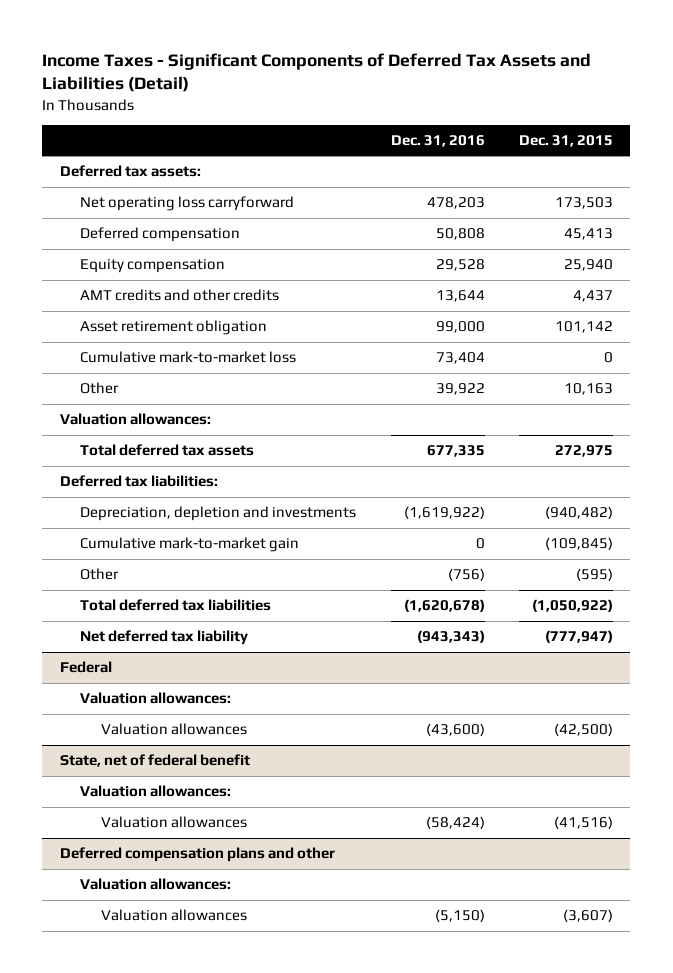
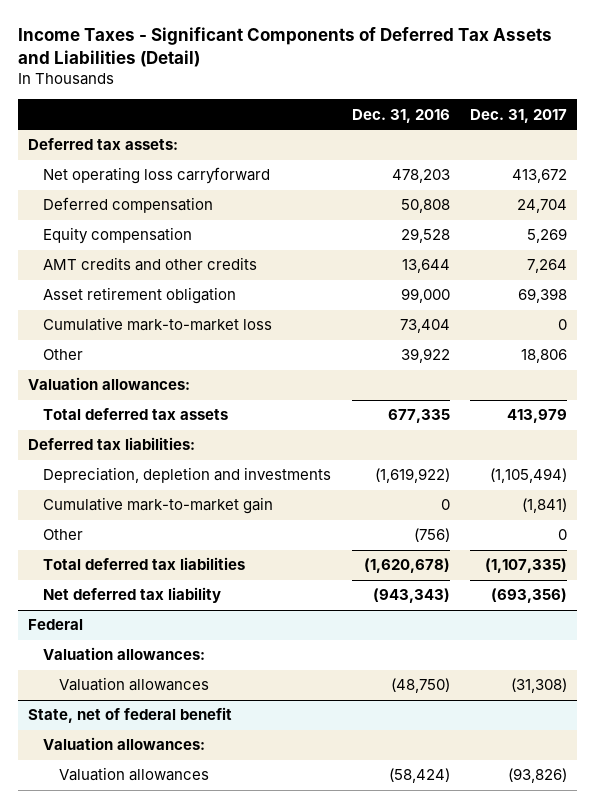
[519,134,614,147] Dec. 31, 2015 -> none
none -> [469,108,567,123] Dec. 31, 2017
[425,723,485,737] (43,600) -> [390,678,450,694] (48,750)
[59,847,335,863] Deferred compensation plans and other -> none
[80,878,232,891] Valuation allowances: -> none
[100,909,247,922] Valuation allowances -> none

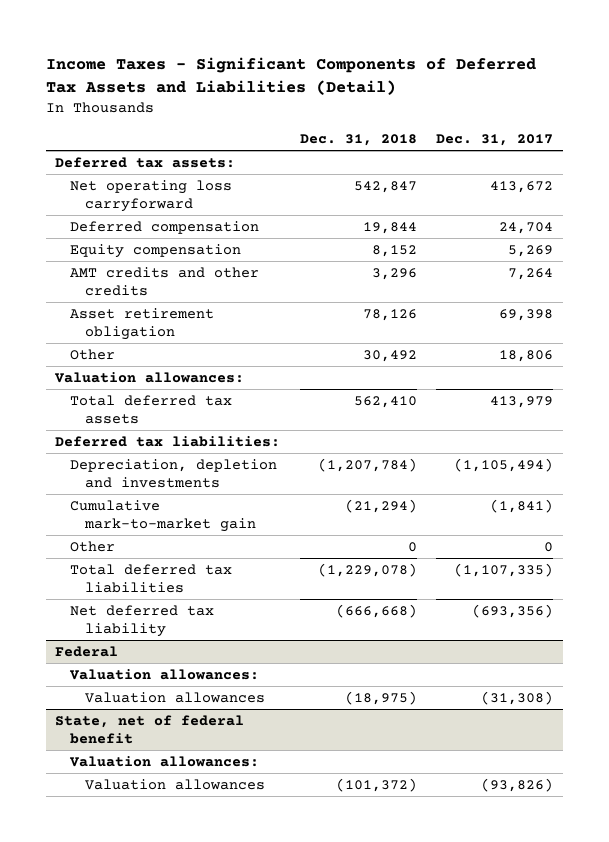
[351,108,450,123] Dec. 31, 2016 -> none
none -> [299,134,417,147] Dec. 31, 2018
[43,317,273,332] Cumulative mark-to-market loss -> none

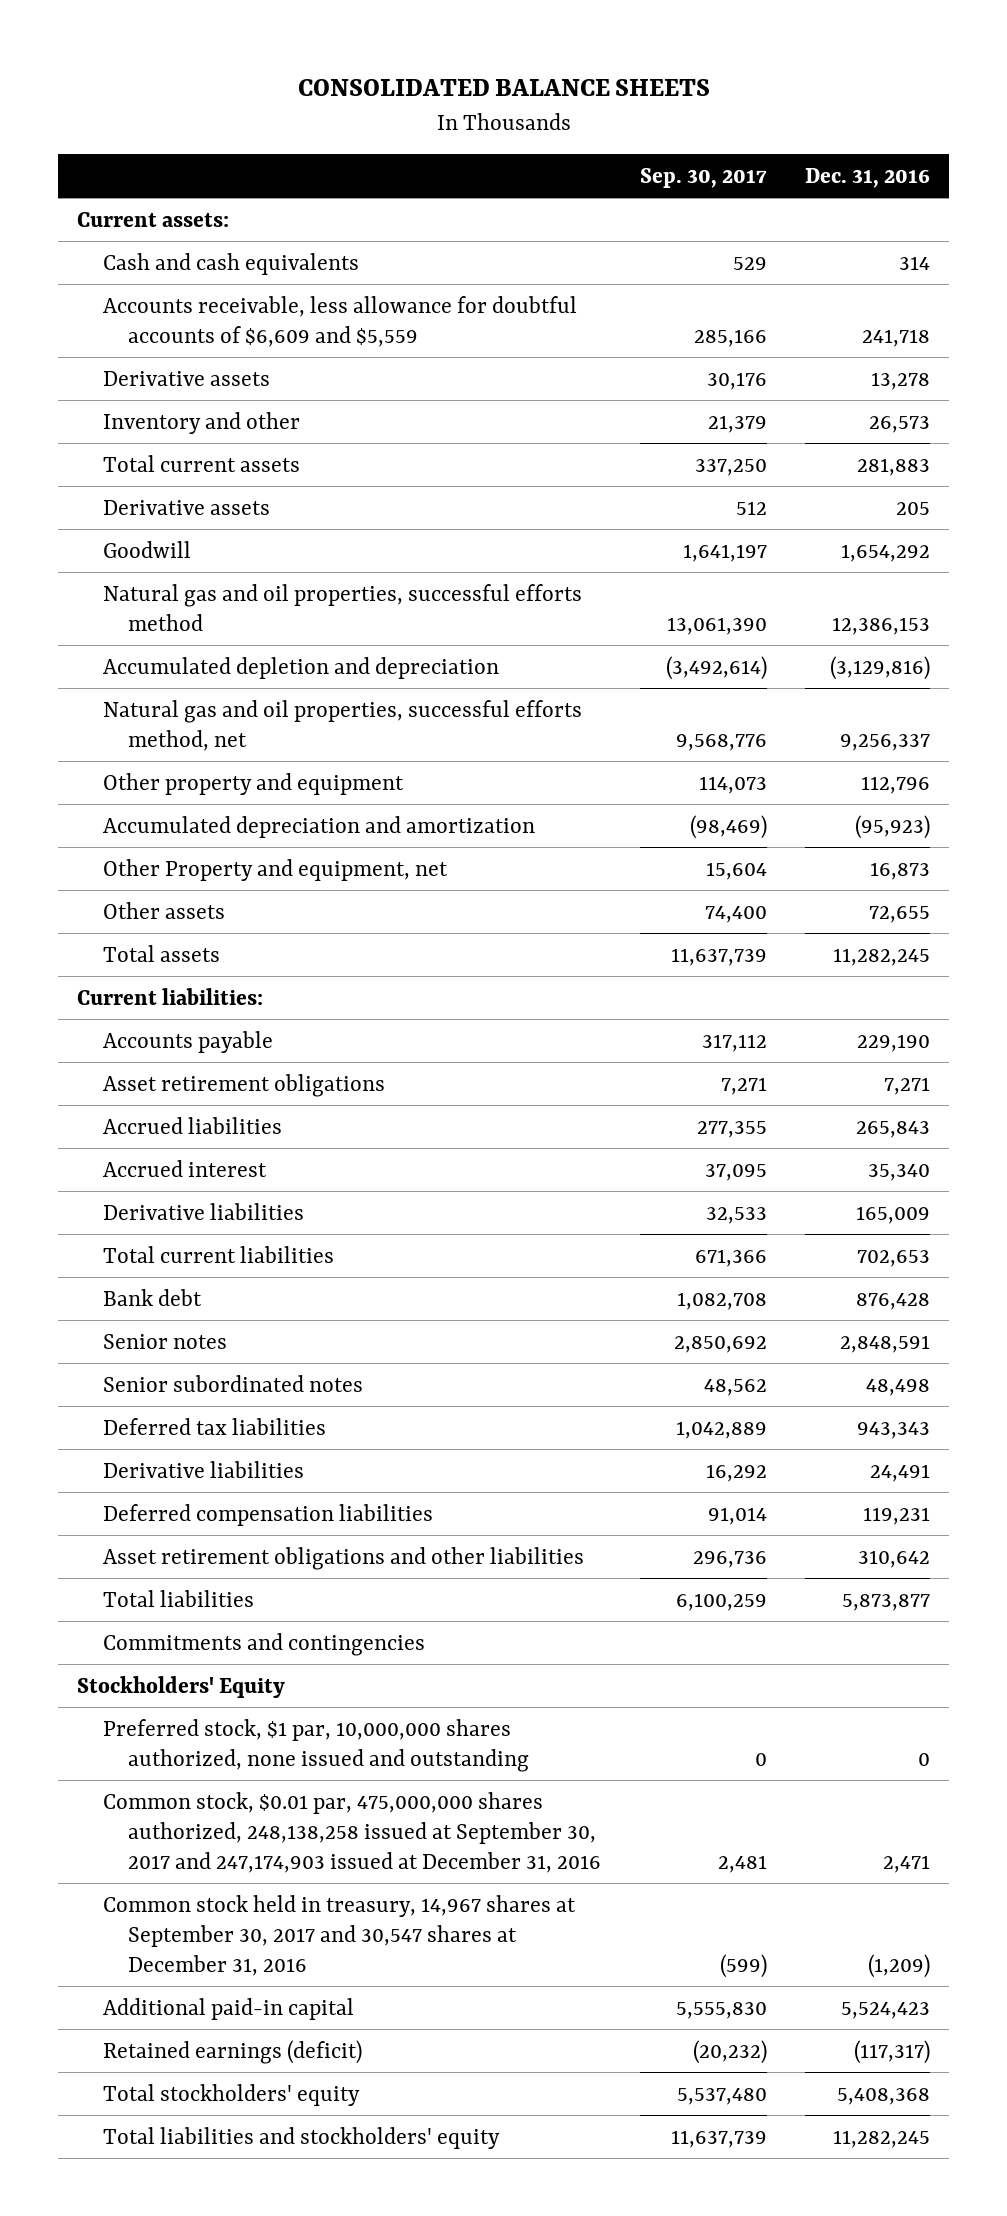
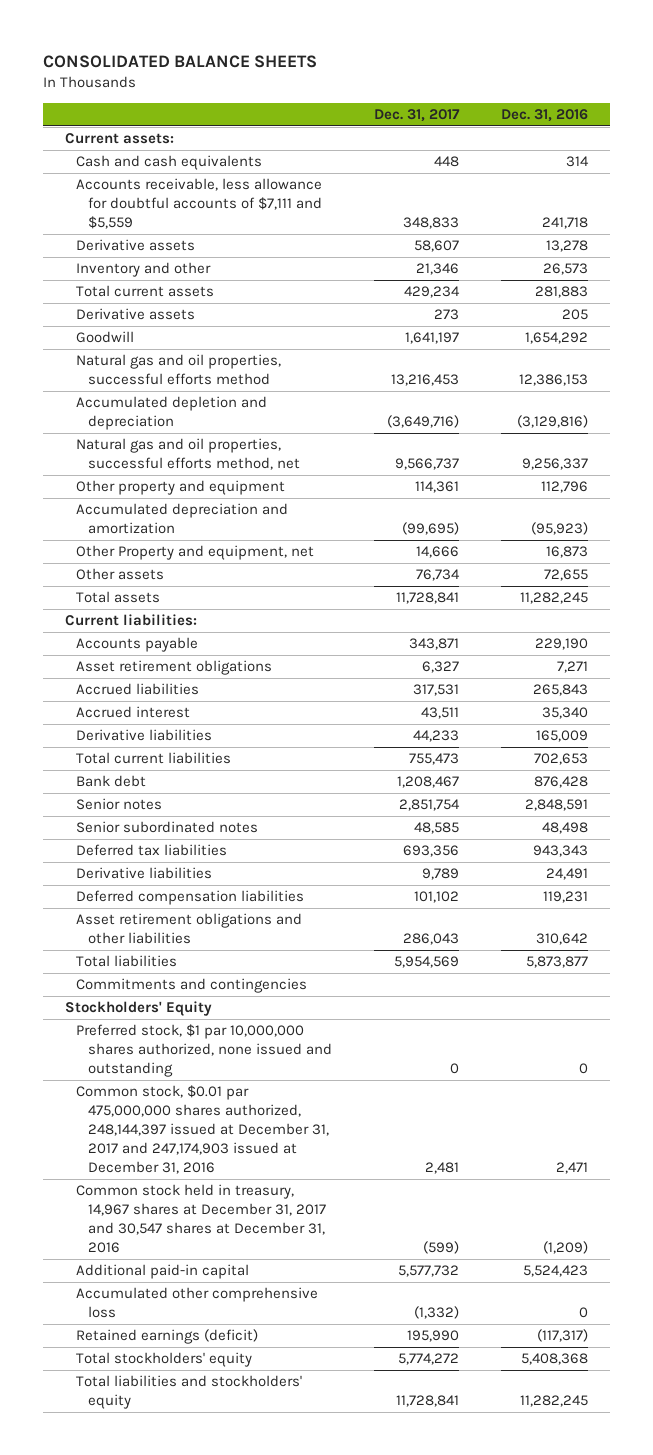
[639,167,767,188] Sep. 30, 2017 -> none
none -> [374,108,461,122] Dec. 31, 2017
[102,295,577,347] Accounts receivable, less allowance for doubtful accounts of $6,609 and $5,559 -> [76,178,323,230] Accounts receivable, less allowance for doubtful accounts of $7,111 and $5,559
[102,1718,530,1772] Preferred stock, $1 par, 10,000,000 shares authorized, none issued and outstanding -> [76,1024,332,1078] Preferred stock, $1 par 10,000,000 shares authorized, none issued and outstanding
[102,1791,602,1873] Common stock, $0.01 par, 475,000,000 shares authorized, 248,138,258 issued at September 30, 2017 and 247,174,903 issued at December 31, 2016 -> [76,1085,329,1174] Common stock, $0.01 par 475,000,000 shares authorized, 248,144,397 issued at December 31, 2017 and 247,174,903 issued at December 31, 2016
[102,1894,576,1976] Common stock held in treasury, 14,967 shares at September 30, 2017 and 30,547 shares at December 31, 2016 -> [76,1184,326,1254] Common stock held in treasury, 14,967 shares at December 31, 2017 and 30,547 shares at December 31, 2016
none -> [76,1287,319,1319] Accumulated other comprehensive loss

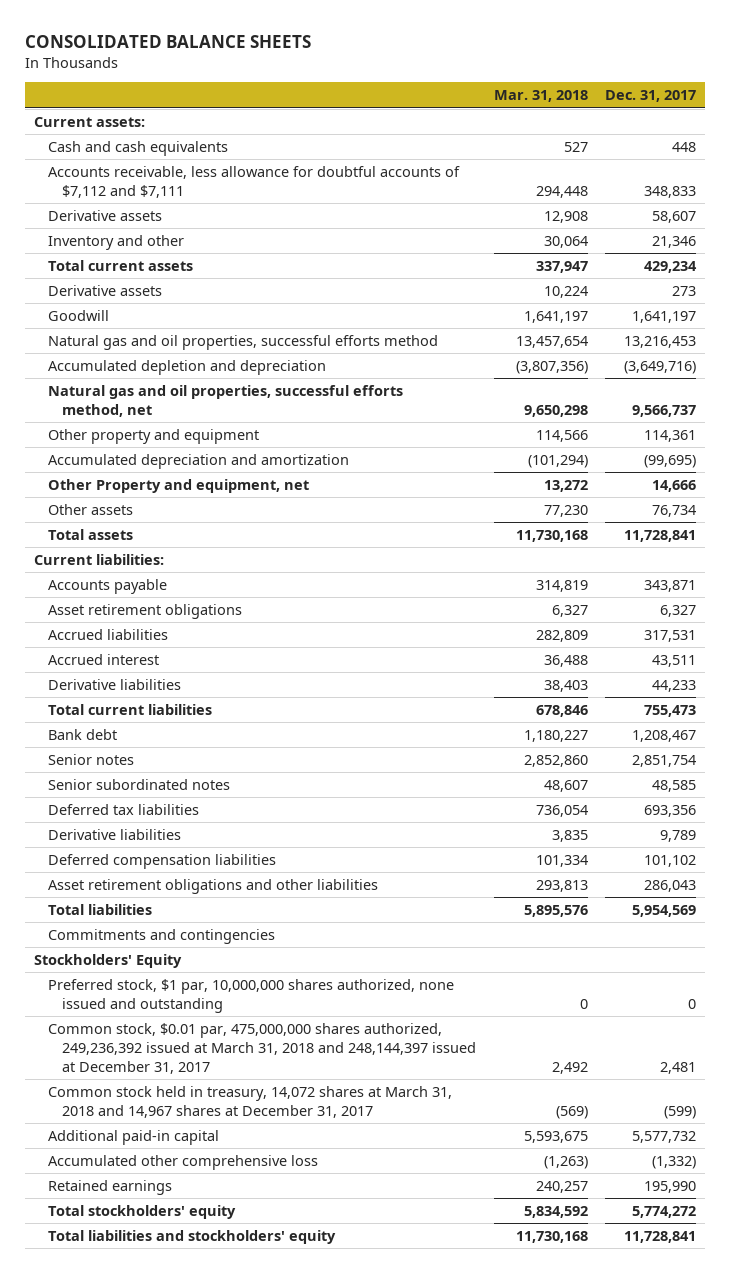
[501,108,589,122] Dec. 31, 2016 -> none
none -> [493,90,588,103] Mar. 31, 2018
[76,178,323,230] Accounts receivable, less allowance for doubtful accounts of $7,111 and $5,559 -> [48,165,461,198] Accounts receivable, less allowance for doubtful accounts of $7,112 and $7,111
[76,1024,332,1078] Preferred stock, $1 par 10,000,000 shares authorized, none issued and outstanding -> [48,978,455,1013] Preferred stock, $1 par, 10,000,000 shares authorized, none issued and outstanding
[76,1085,329,1174] Common stock, $0.01 par 475,000,000 shares authorized, 248,144,397 issued at December 31, 2017 and 247,174,903 issued at December 31, 2016 -> [48,1022,476,1074] Common stock, $0.01 par, 475,000,000 shares authorized, 249,236,392 issued at March 31, 2018 and 248,144,397 issued at December 31, 2017
[76,1184,326,1254] Common stock held in treasury, 14,967 shares at December 31, 2017 and 30,547 shares at December 31, 2016 -> [48,1085,453,1118] Common stock held in treasury, 14,072 shares at March 31, 2018 and 14,967 shares at December 31, 2017
[76,1329,259,1345] Retained earnings (deficit) -> [48,1179,173,1195] Retained earnings

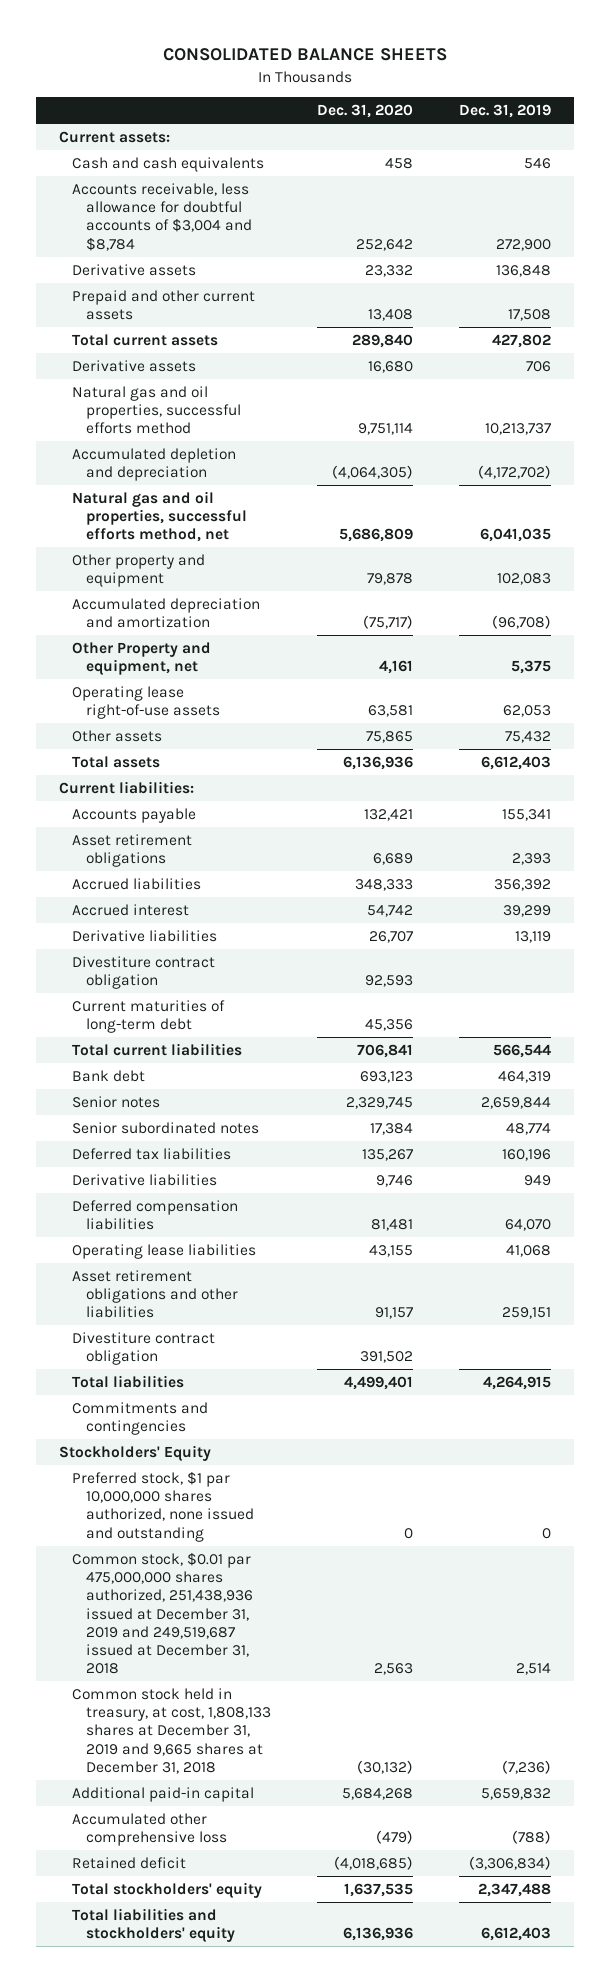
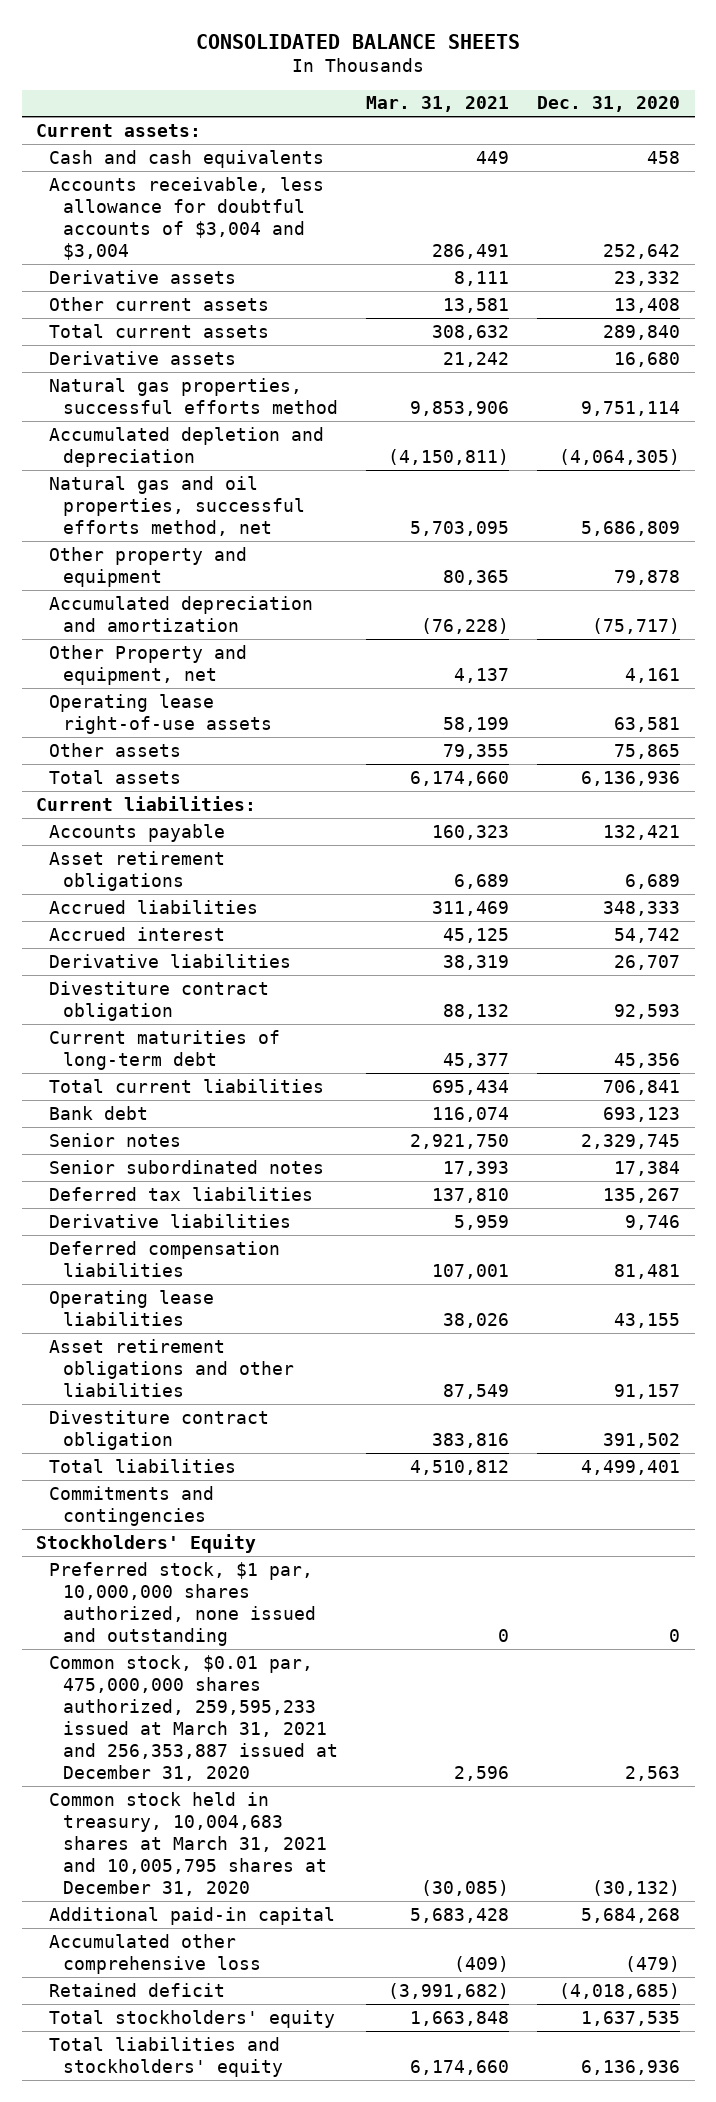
[458,104,551,119] Dec. 31, 2019 -> none
none -> [365,96,509,113] Mar. 31, 2021
[72,182,252,251] Accounts receivable, less allowance for doubtful accounts of $3,004 and $8,784 -> [49,176,325,260] Accounts receivable, less allowance for doubtful accounts of $3,004 and $3,004
[72,289,256,321] Prepaid and other current assets -> [49,296,270,311] Other current assets
[72,385,241,435] Natural gas and oil properties, successful efforts method -> [49,377,338,414] Natural gas properties, successful efforts method
[72,1470,254,1542] Preferred stock, $1 par 10,000,000 shares authorized, none issued and outstanding -> [49,1561,316,1646] Preferred stock, $1 par, 10,000,000 shares authorized, none issued and outstanding
[72,1551,253,1675] Common stock, $0.01 par 475,000,000 shares authorized, 251,438,936 issued at December 31, 2019 and 249,519,687 issued at December 31, 2018 -> [49,1654,338,1782] Common stock, $0.01 par, 475,000,000 shares authorized, 259,595,233 issued at March 31, 2021 and 256,353,887 issued at December 31, 2020
[72,1687,271,1774] Common stock held in treasury, at cost, 1,808,133 shares at December 31, 2019 and 9,665 shares at December 31, 2018 -> [49,1791,327,1897] Common stock held in treasury, 10,004,683 shares at March 31, 2021 and 10,005,795 shares at December 31, 2020

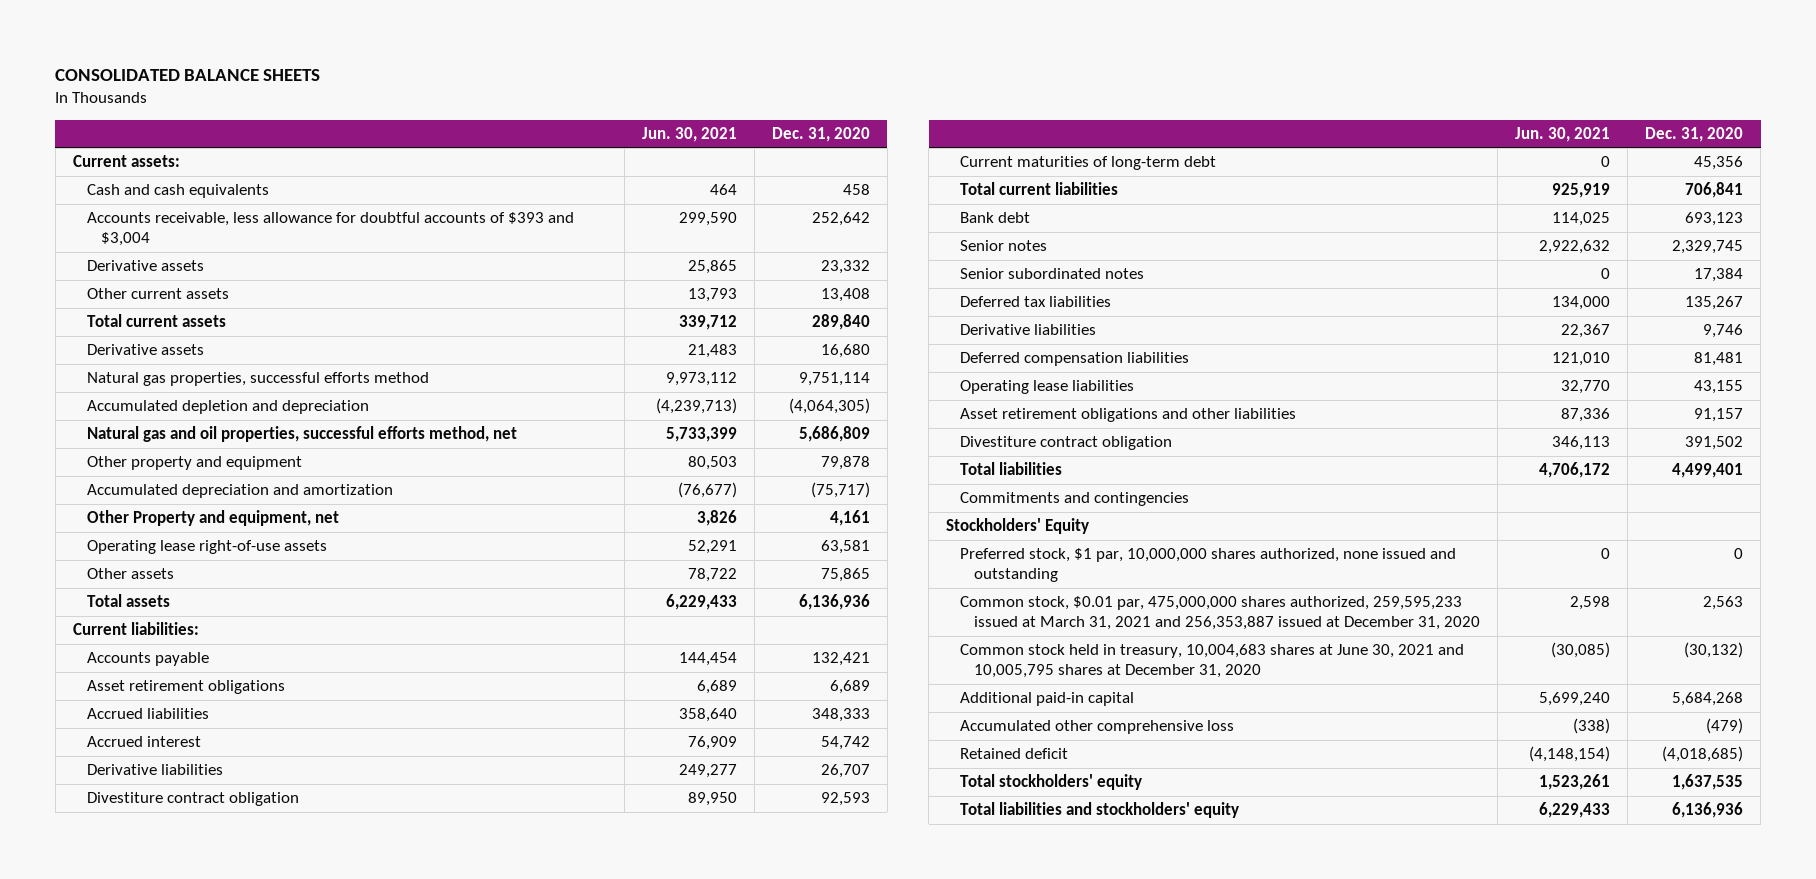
[365,96,509,113] Mar. 31, 2021 -> none
none -> [642,126,738,142] Jun. 30, 2021
[49,176,325,260] Accounts receivable, less allowance for doubtful accounts of $3,004 and $3,004 -> [86,212,574,247] Accounts receivable, less allowance for doubtful accounts of $393 and $3,004
[49,1791,327,1897] Common stock held in treasury, 10,004,683 shares at March 31, 2021 and 10,005,795 shares at December 31, 2020 -> [960,644,1465,679] Common stock held in treasury, 10,004,683 shares at June 30, 2021 and 10,005,795 shares at December 31, 2020

